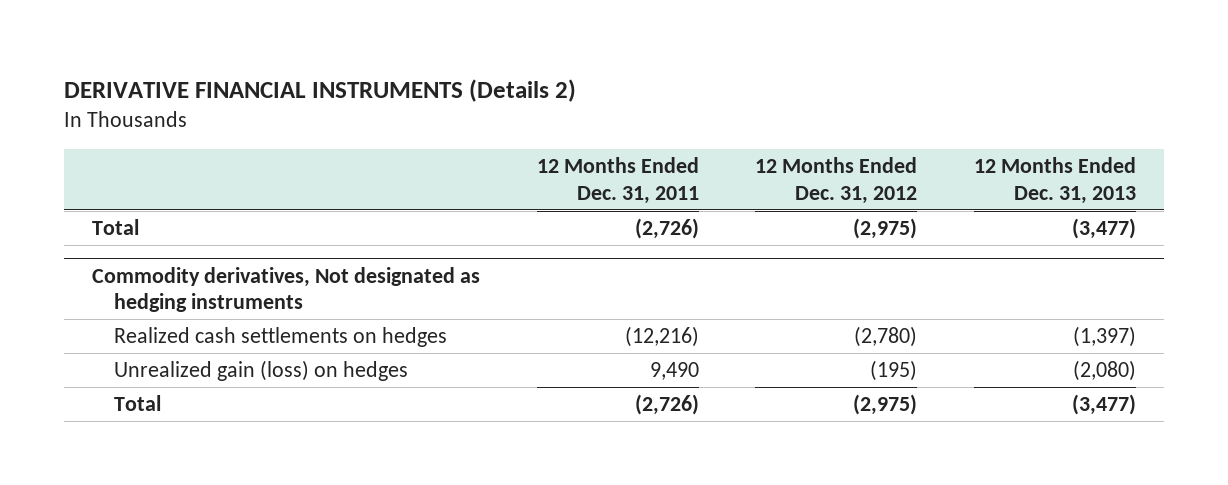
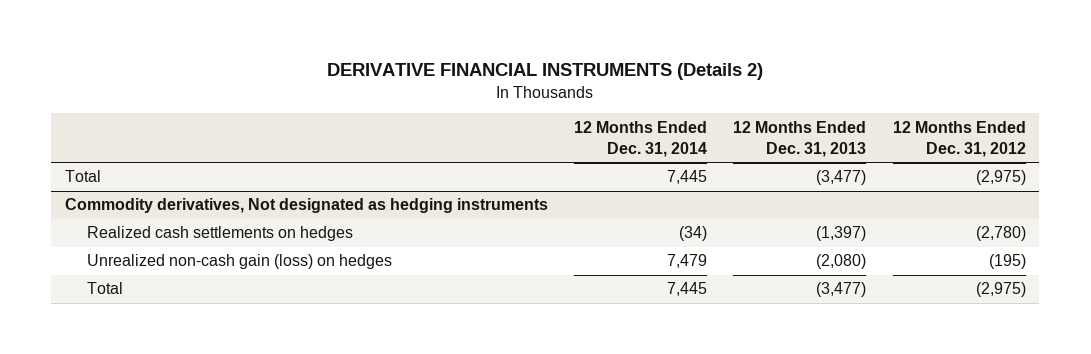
[536,157,699,204] 12 Months Ended Dec. 31, 2011 -> none
none -> [574,120,708,157] 12 Months Ended Dec. 31, 2014
[114,360,409,382] Unrealized gain (loss) on hedges -> [86,254,392,270] Unrealized non-cash gain (loss) on hedges

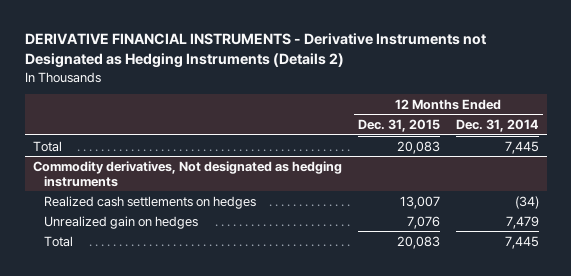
[327,63,764,81] DERIVATIVE FINANCIAL INSTRUMENTS (Details 2) -> [24,33,486,69] DERIVATIVE FINANCIAL INSTRUMENTS - Derivative Instruments not Designated as Hedging Instruments (Details 2)
[733,120,867,157] 12 Months Ended Dec. 31, 2013 -> none
[892,120,1026,157] 12 Months Ended Dec. 31, 2012 -> none
none -> [357,119,440,133] Dec. 31, 2015
[86,254,392,270] Unrealized non-cash gain (loss) on hedges -> [43,215,198,229] Unrealized gain on hedges

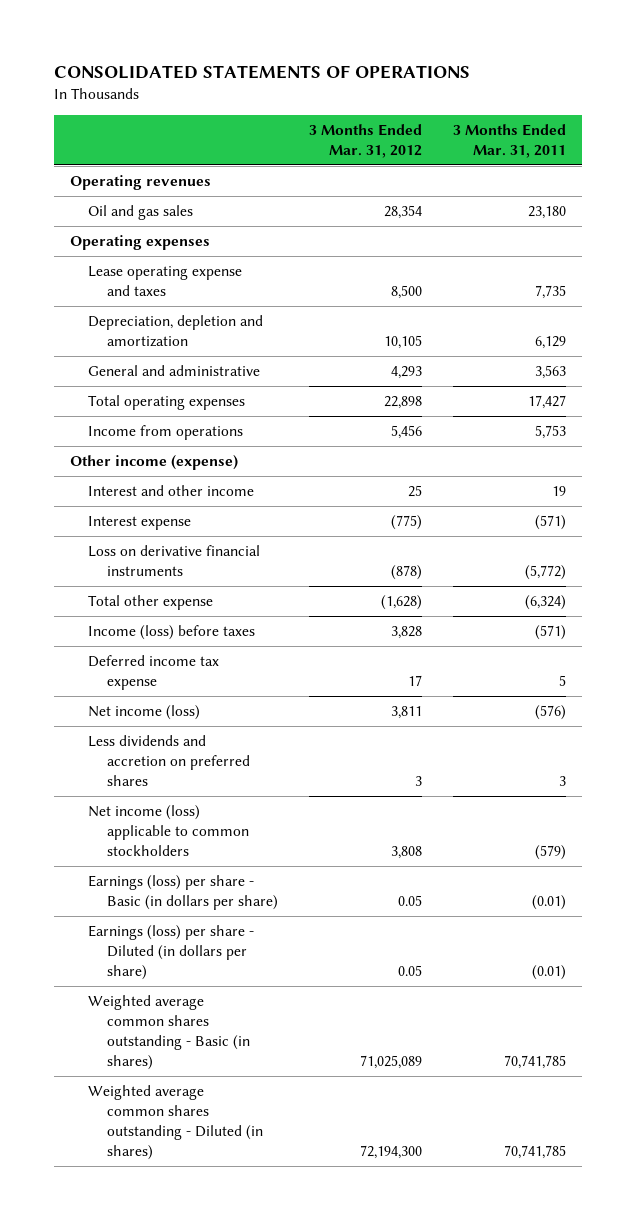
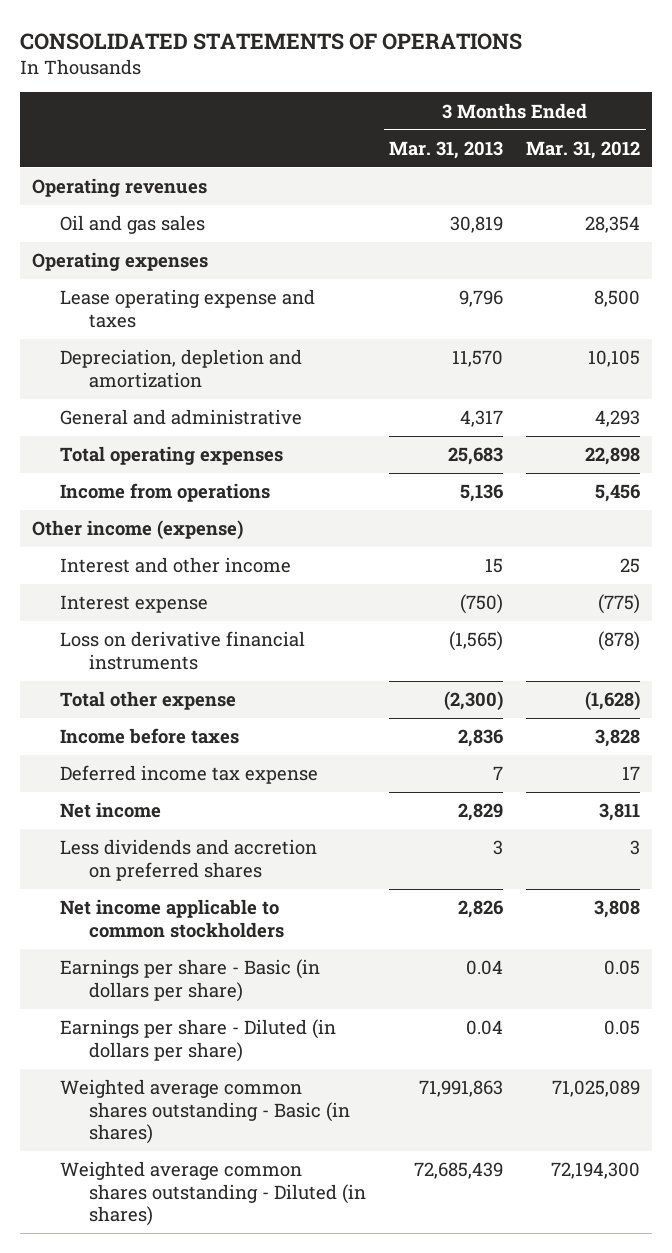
[453,123,567,158] 3 Months Ended Mar. 31, 2011 -> none
none -> [389,140,504,159] Mar. 31, 2013
[88,624,256,640] Income (loss) before taxes -> [60,728,240,745] Income before taxes
[88,704,201,720] Net income (loss) -> [60,802,162,819] Net income
[88,804,249,857] Net income (loss) applicable to common stockholders -> [60,899,285,938] Net income applicable to common stockholders
[88,874,278,911] Earnings (loss) per share - Basic (in dollars per share) -> [60,959,321,1002] Earnings per share - Basic (in dollars per share)
[88,924,255,981] Earnings (loss) per share - Diluted (in dollars per share) -> [60,1019,337,1062] Earnings per share - Diluted (in dollars per share)

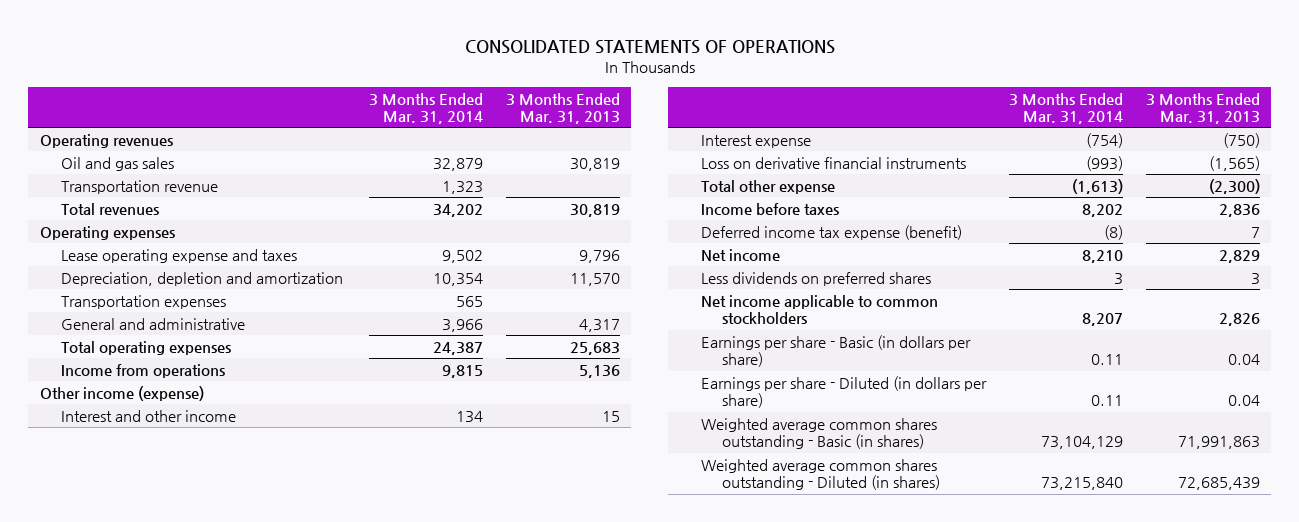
[526,140,641,159] Mar. 31, 2012 -> none
none -> [368,92,483,125] 3 Months Ended Mar. 31, 2014
none -> [60,179,218,194] Transportation revenue
none -> [60,202,159,215] Total revenues
none -> [60,294,226,309] Transportation expenses
[60,765,319,785] Deferred income tax expense -> [700,224,962,240] Deferred income tax expense (benefit)
[60,839,318,881] Less dividends and accretion on preferred shares -> [700,271,931,286] Less dividends on preferred shares

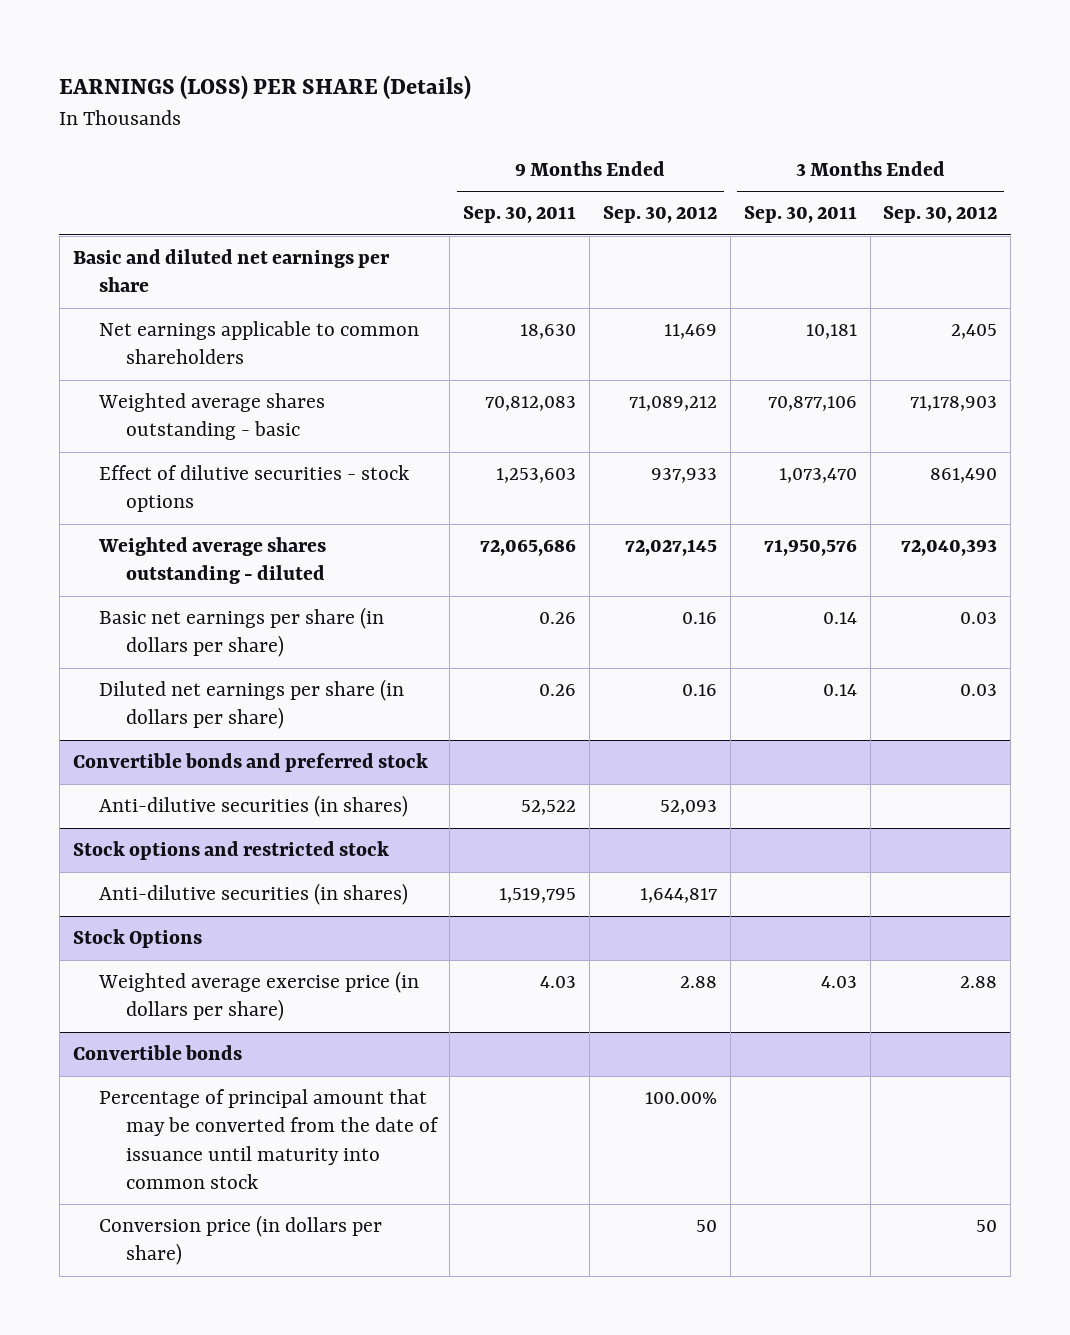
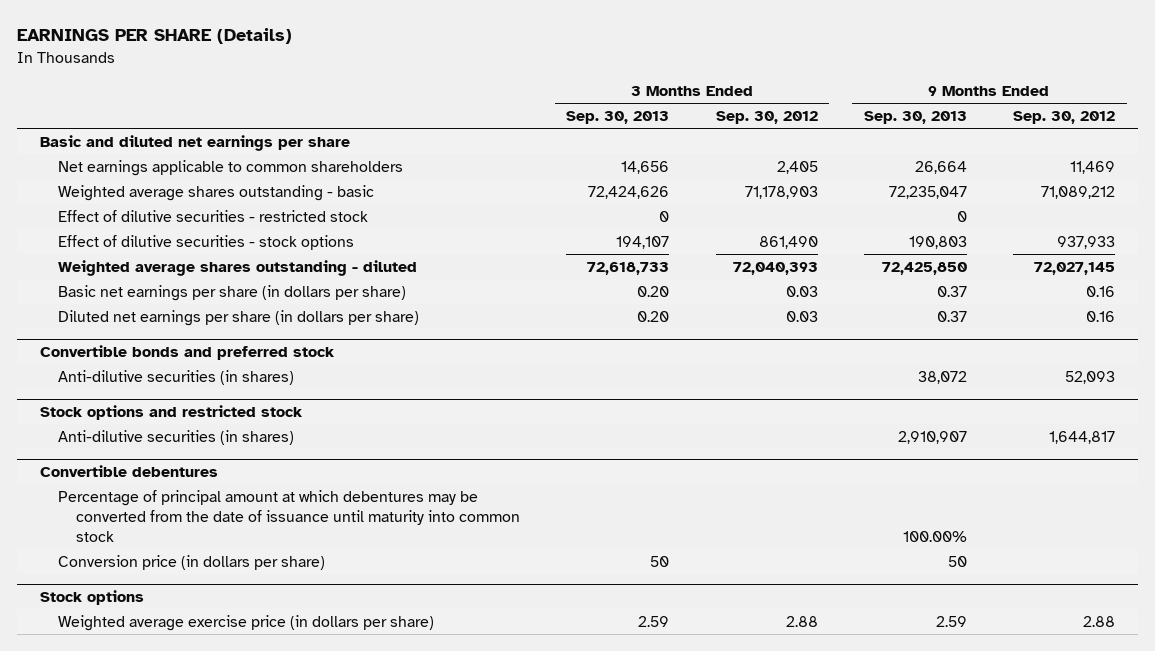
[59,75,472,101] EARNINGS (LOSS) PER SHARE (Details) -> [17,28,293,45] EARNINGS PER SHARE (Details)
[463,206,577,224] Sep. 30, 2011 -> none
[743,206,857,224] Sep. 30, 2011 -> none
none -> [566,111,670,125] Sep. 30, 2013
none -> [863,111,967,125] Sep. 30, 2013
none -> [58,209,369,222] Effect of dilutive securities - restricted stock
none -> [40,464,219,477] Convertible debentures
none -> [58,489,521,542] Percentage of principal amount at which debentures may be converted from the date of issuance until maturity into common stock
none -> [58,554,326,570] Conversion price (in dollars per share)
[72,929,202,949] Stock Options -> [40,589,145,605] Stock options
[72,1045,242,1061] Convertible bonds -> none
[99,1089,439,1189] Percentage of principal amount that may be converted from the date of issuance until maturity into common stock -> none
[99,1215,383,1266] Conversion price (in dollars per share) -> none

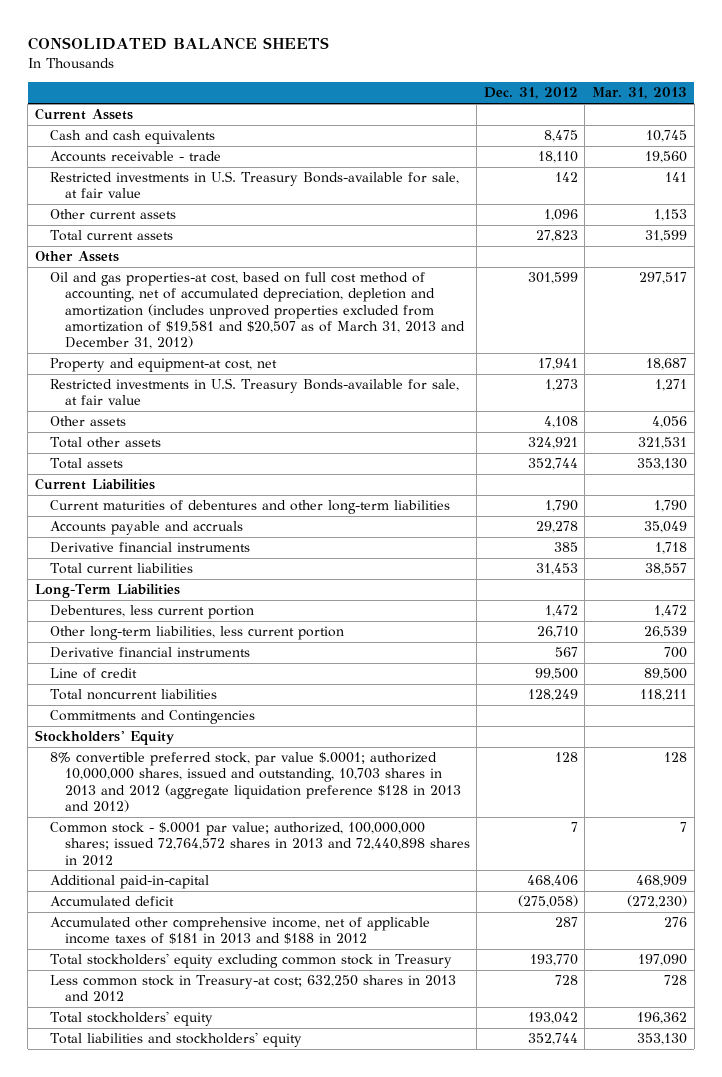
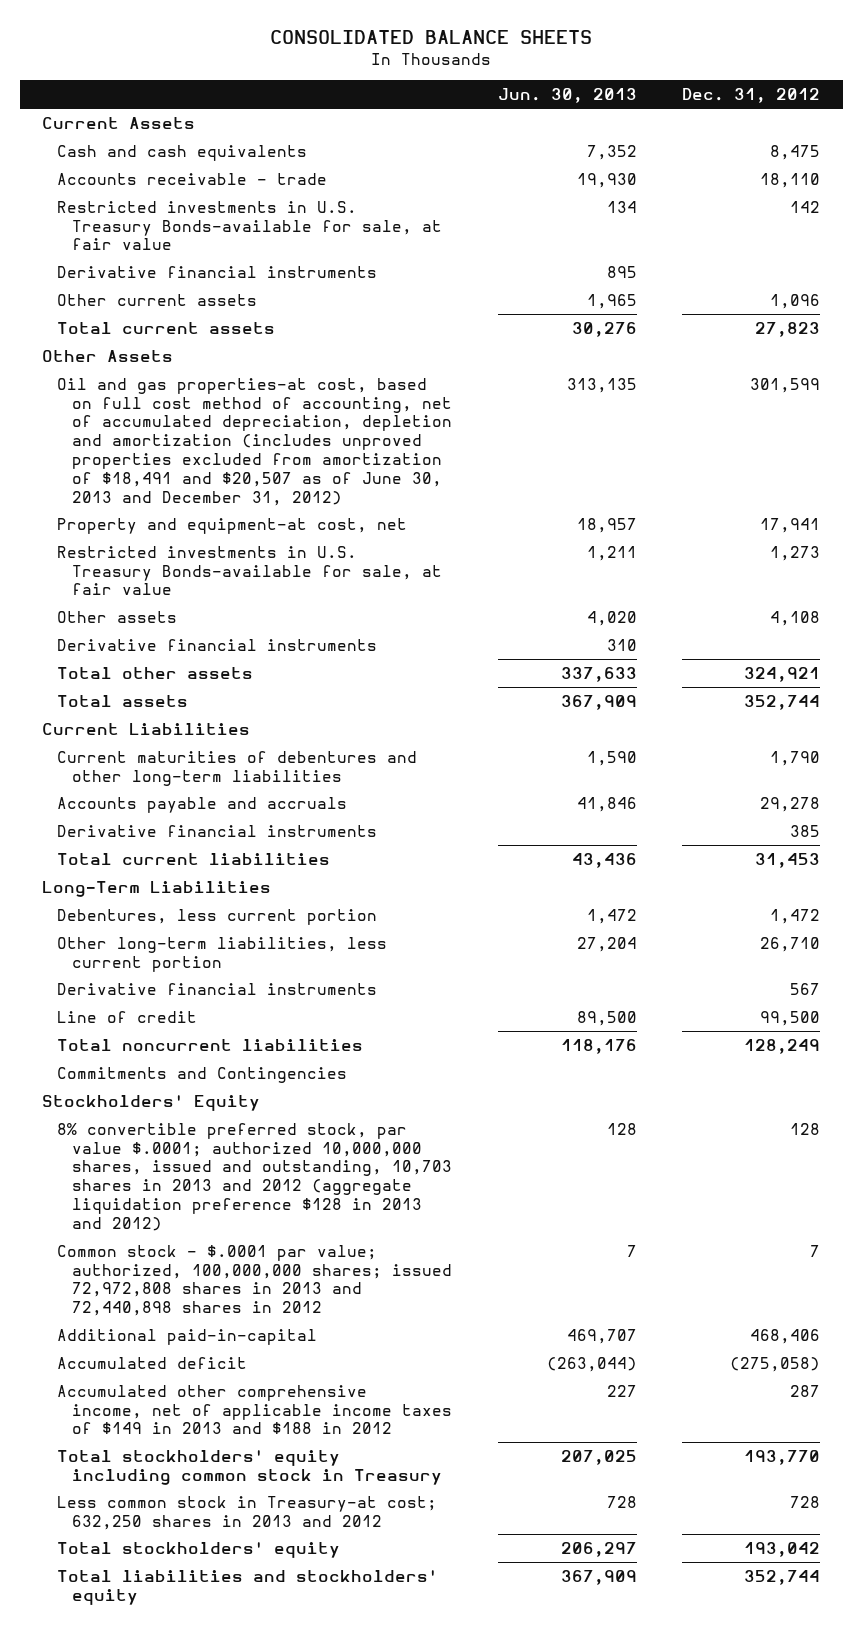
[591,87,687,100] Mar. 31, 2013 -> none
none -> [497,88,637,104] Jun. 30, 2013
none -> [57,265,378,278] Derivative financial instruments
[49,272,465,350] Oil and gas properties-at cost, based on full cost method of accounting, net of accumulated depreciation, depletion and amortization (includes unproved properties excluded from amortization of $19,581 and $20,507 as of March 31, 2013 and December 31, 2012) -> [57,377,453,506] Oil and gas properties-at cost, based on full cost method of accounting, net of accumulated depreciation, depletion and amortization (includes unproved properties excluded from amortization of $18,491 and $20,507 as of June 30, 2013 and December 31, 2012)
none -> [57,638,378,651] Derivative financial instruments
[49,822,470,866] Common stock - $.0001 par value; authorized, 100,000,000 shares; issued 72,764,572 shares in 2013 and 72,440,898 shares in 2012 -> [57,1244,453,1317] Common stock - $.0001 par value; authorized, 100,000,000 shares; issued 72,972,808 shares in 2013 and 72,440,898 shares in 2012
[49,917,430,945] Accumulated other comprehensive income, net of applicable income taxes of $181 in 2013 and $188 in 2012 -> [57,1384,453,1435] Accumulated other comprehensive income, net of applicable income taxes of $149 in 2013 and $188 in 2012
[49,953,452,969] Total stockholders' equity excluding common stock in Treasury -> [57,1449,443,1485] Total stockholders' equity including common stock in Treasury

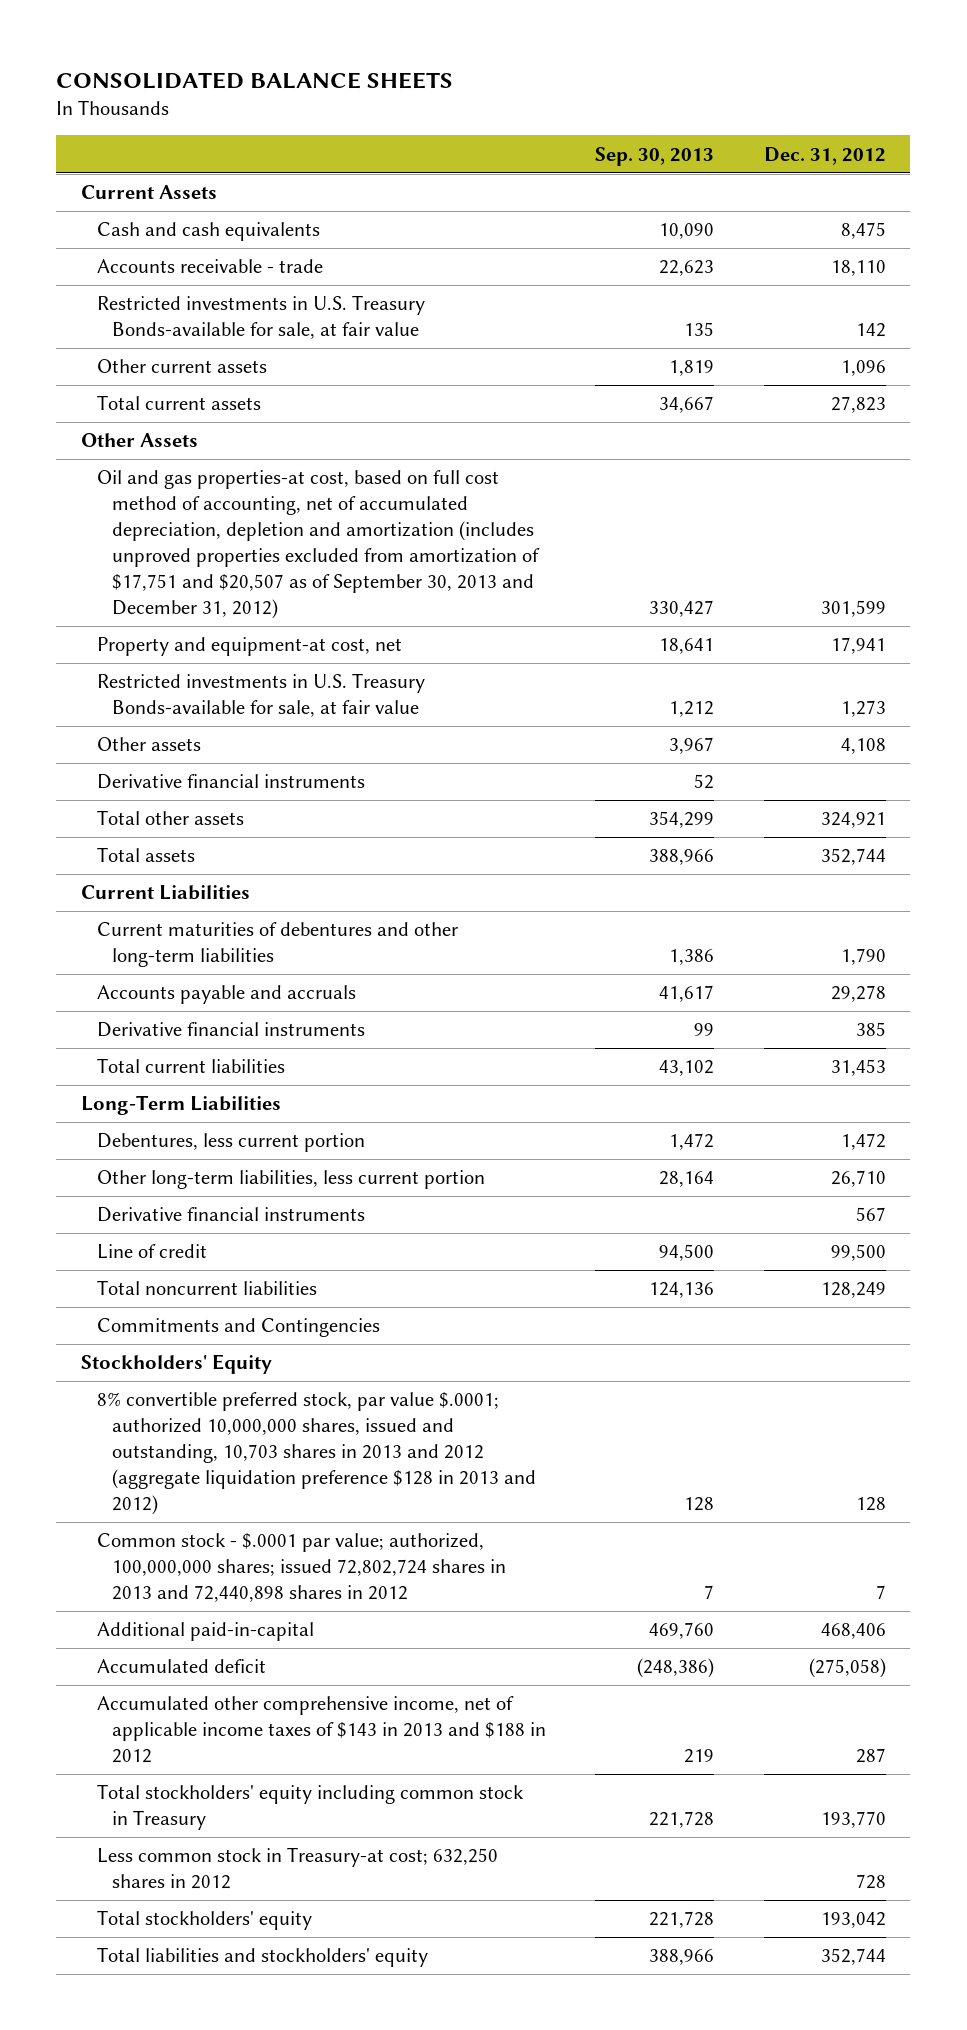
[497,88,637,104] Jun. 30, 2013 -> none
none -> [595,146,715,166] Sep. 30, 2013
[57,265,378,278] Derivative financial instruments -> none
[57,377,453,506] Oil and gas properties-at cost, based on full cost method of accounting, net of accumulated depreciation, depletion and amortization (includes unproved properties excluded from amortization of $18,491 and $20,507 as of June 30, 2013 and December 31, 2012) -> [96,470,541,620] Oil and gas properties-at cost, based on full cost method of accounting, net of accumulated depreciation, depletion and amortization (includes unproved properties excluded from amortization of $17,751 and $20,507 as of September 30, 2013 and December 31, 2012)
[57,1244,453,1317] Common stock - $.0001 par value; authorized, 100,000,000 shares; issued 72,972,808 shares in 2013 and 72,440,898 shares in 2012 -> [96,1533,507,1603] Common stock - $.0001 par value; authorized, 100,000,000 shares; issued 72,802,724 shares in 2013 and 72,440,898 shares in 2012
[57,1384,453,1435] Accumulated other comprehensive income, net of applicable income taxes of $149 in 2013 and $188 in 2012 -> [96,1696,547,1764] Accumulated other comprehensive income, net of applicable income taxes of $143 in 2013 and $188 in 2012
[57,1495,438,1530] Less common stock in Treasury-at cost; 632,250 shares in 2013 and 2012 -> [96,1847,498,1890] Less common stock in Treasury-at cost; 632,250 shares in 2012

